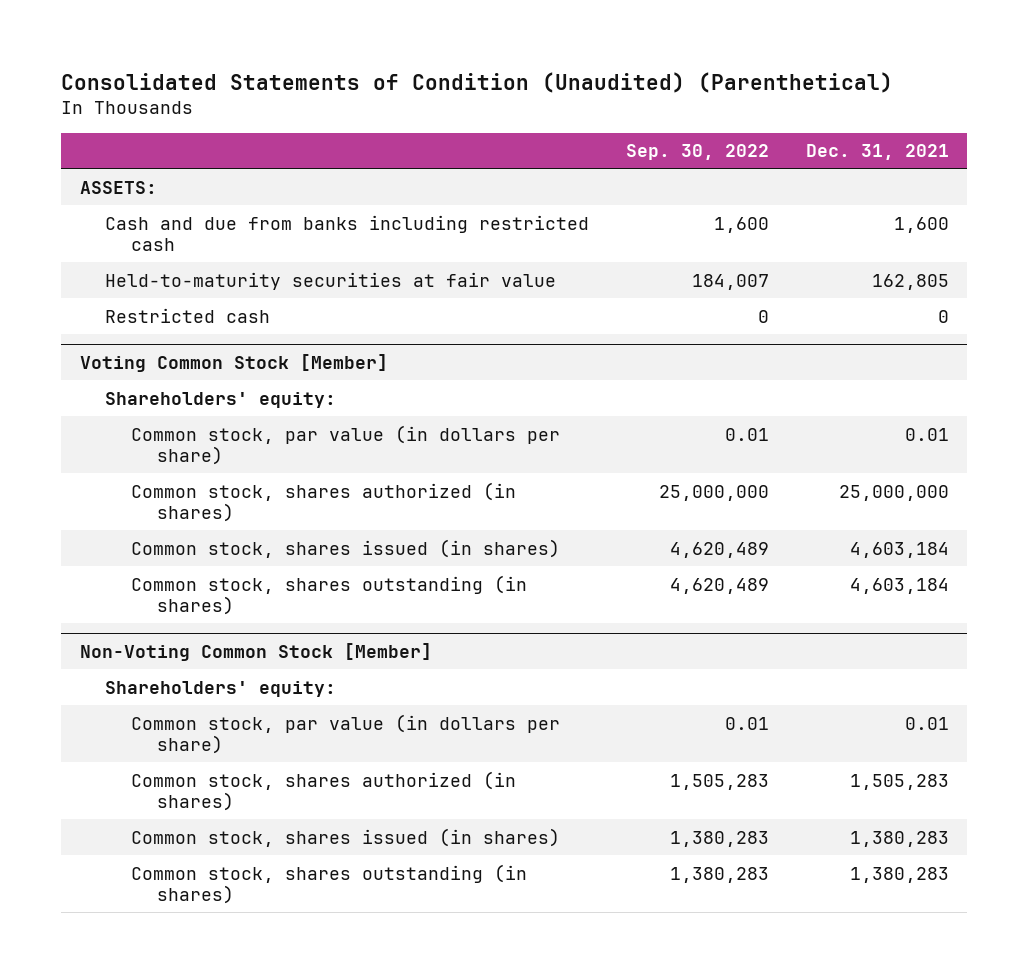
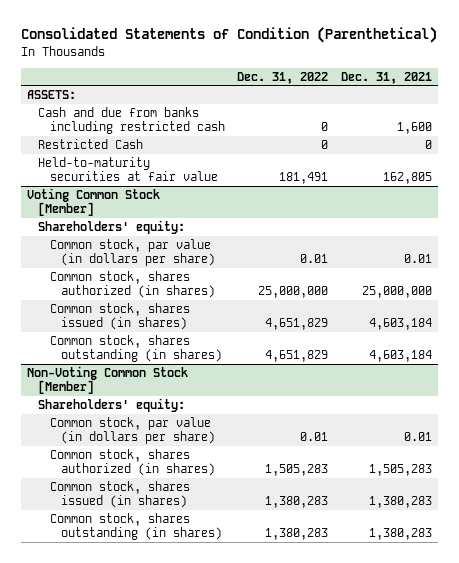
[61,71,894,93] Consolidated Statements of Condition (Unaudited) (Parenthetical) -> [20,27,437,44] Consolidated Statements of Condition (Parenthetical)
[626,144,770,161] Sep. 30, 2022 -> none
none -> [237,71,329,84] Dec. 31, 2022
none -> [38,139,144,150] Restricted Cash
[105,307,271,323] Restricted cash -> none

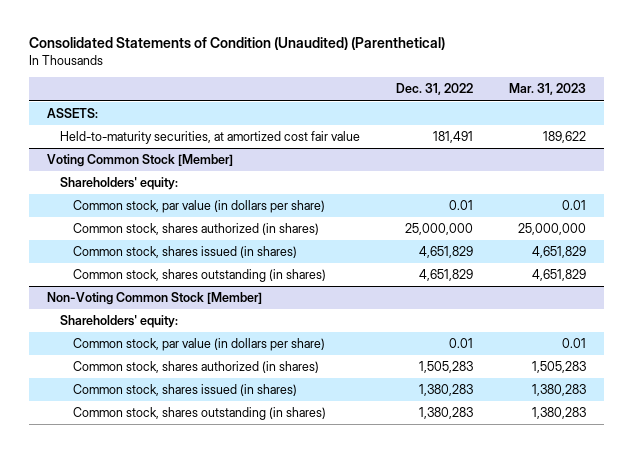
[20,27,437,44] Consolidated Statements of Condition (Parenthetical) -> [29,37,446,51] Consolidated Statements of Condition (Unaudited) (Parenthetical)
[340,71,432,84] Dec. 31, 2021 -> none
none -> [508,83,586,96] Mar. 31, 2023
[38,107,225,135] Cash and due from banks including restricted cash -> none
[38,139,144,150] Restricted Cash -> none
[38,157,218,182] Held-to-maturity securities at fair value -> [60,131,361,145] Held-to-maturity securities, at amortized cost fair value

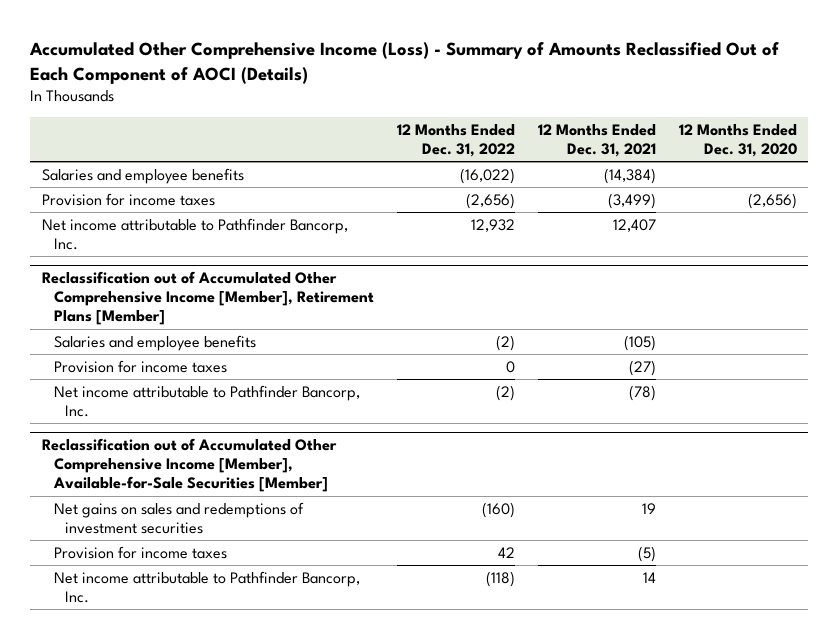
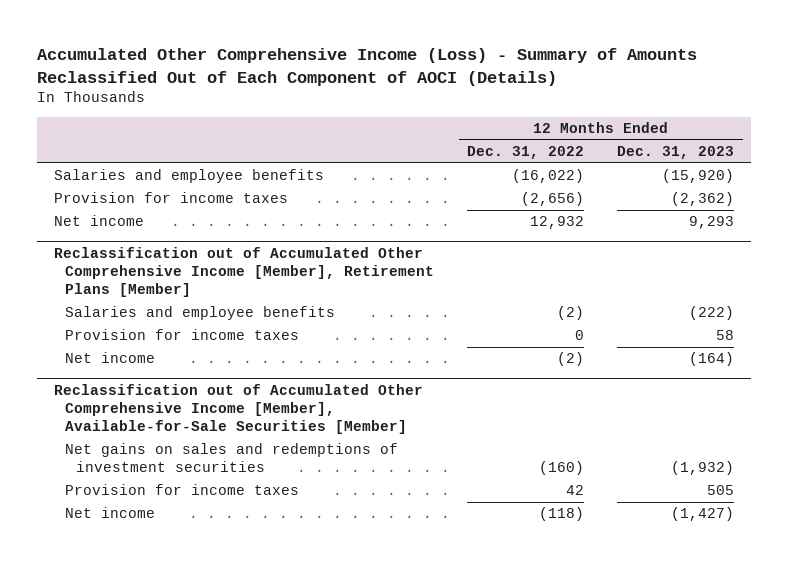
[537,124,656,158] 12 Months Ended Dec. 31, 2021 -> none
[678,124,797,158] 12 Months Ended Dec. 31, 2020 -> none
none -> [617,146,735,160] Dec. 31, 2023
[41,217,348,250] Net income attributable to Pathfinder Bancorp, Inc. -> [53,215,144,227] Net income
[53,384,360,417] Net income attributable to Pathfinder Bancorp, Inc. -> [64,352,155,364] Net income
[53,570,360,603] Net income attributable to Pathfinder Bancorp, Inc. -> [64,507,155,519] Net income

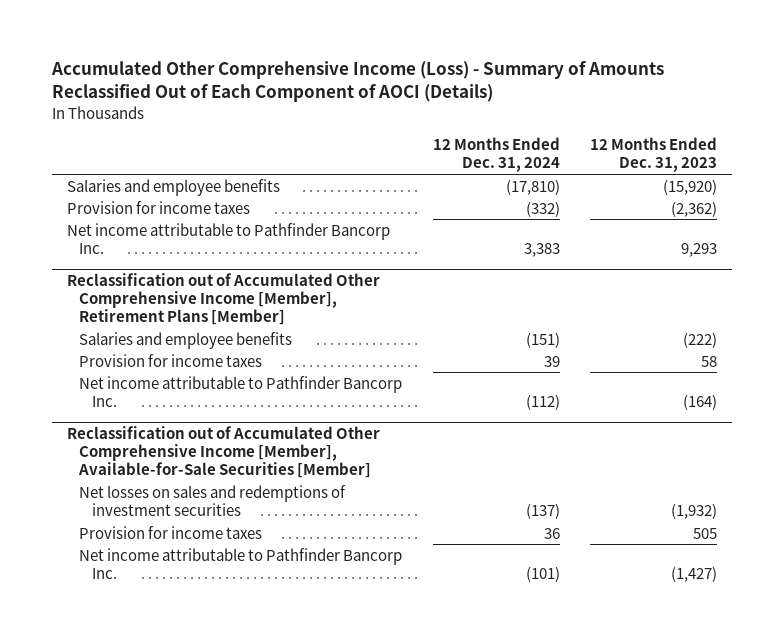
[467,146,585,160] Dec. 31, 2022 -> none
none -> [432,137,560,173] 12 Months Ended Dec. 31, 2024
[53,215,144,227] Net income -> [67,222,391,254] Net income attributable to Pathfinder Bancorp Inc.
[64,352,155,364] Net income -> [79,375,403,407] Net income attributable to Pathfinder Bancorp Inc.
[64,443,398,473] Net gains on sales and redemptions of investment securities -> [79,484,347,516] Net losses on sales and redemptions of investment securities
[64,507,155,519] Net income -> [79,547,403,579] Net income attributable to Pathfinder Bancorp Inc.

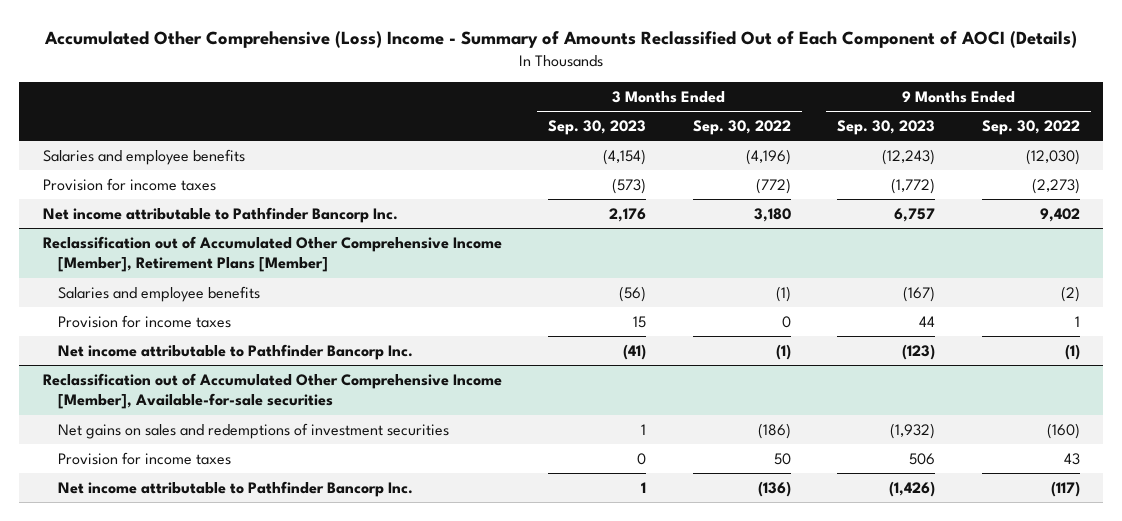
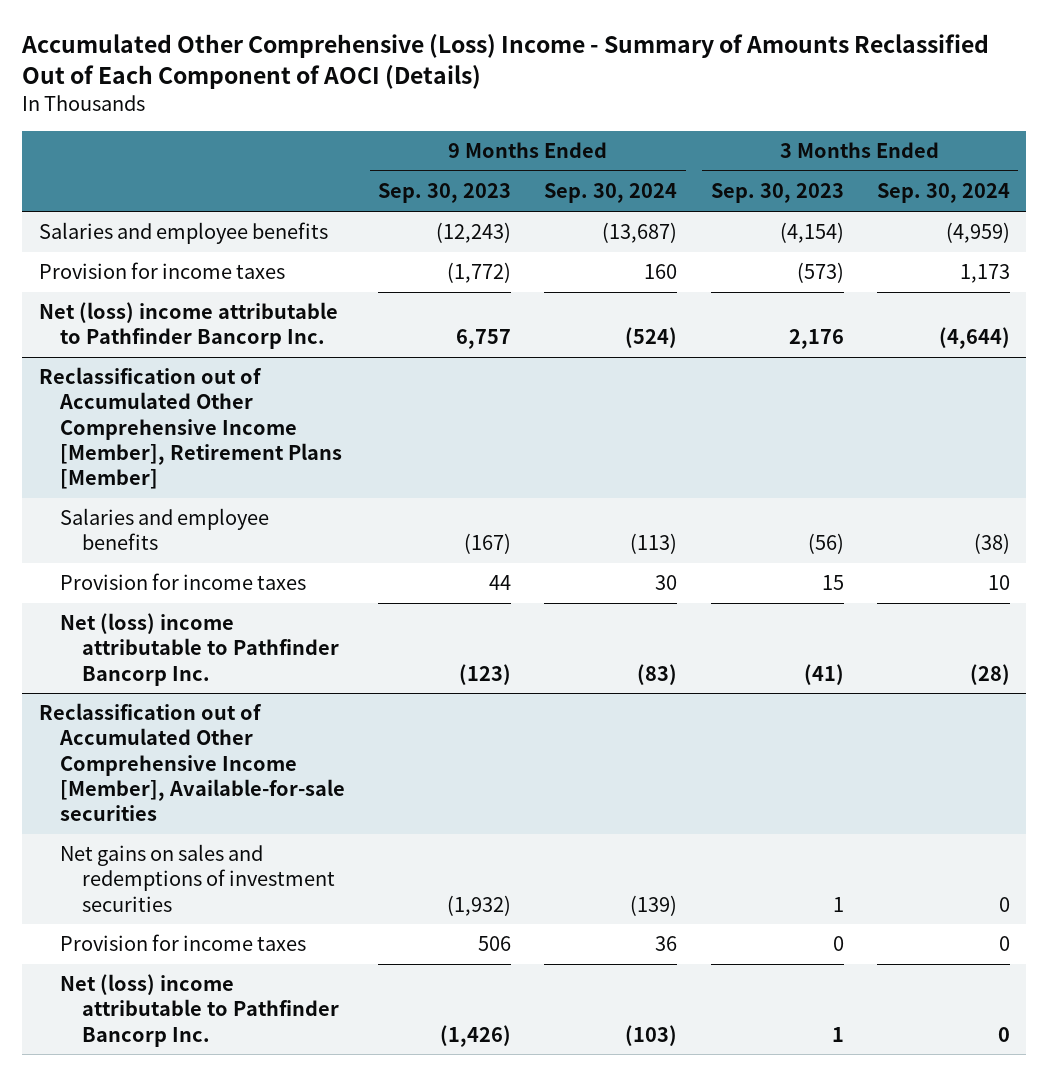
[692,120,791,136] Sep. 30, 2022 -> none
[981,120,1080,136] Sep. 30, 2022 -> none
none -> [544,183,678,204] Sep. 30, 2024
none -> [876,183,1010,204] Sep. 30, 2024
[42,206,398,223] Net income attributable to Pathfinder Bancorp Inc. -> [38,302,338,350] Net (loss) income attributable to Pathfinder Bancorp Inc.
[57,343,413,360] Net income attributable to Pathfinder Bancorp Inc. -> [60,613,339,686] Net (loss) income attributable to Pathfinder Bancorp Inc.
[57,480,413,497] Net income attributable to Pathfinder Bancorp Inc. -> [60,974,339,1047] Net (loss) income attributable to Pathfinder Bancorp Inc.

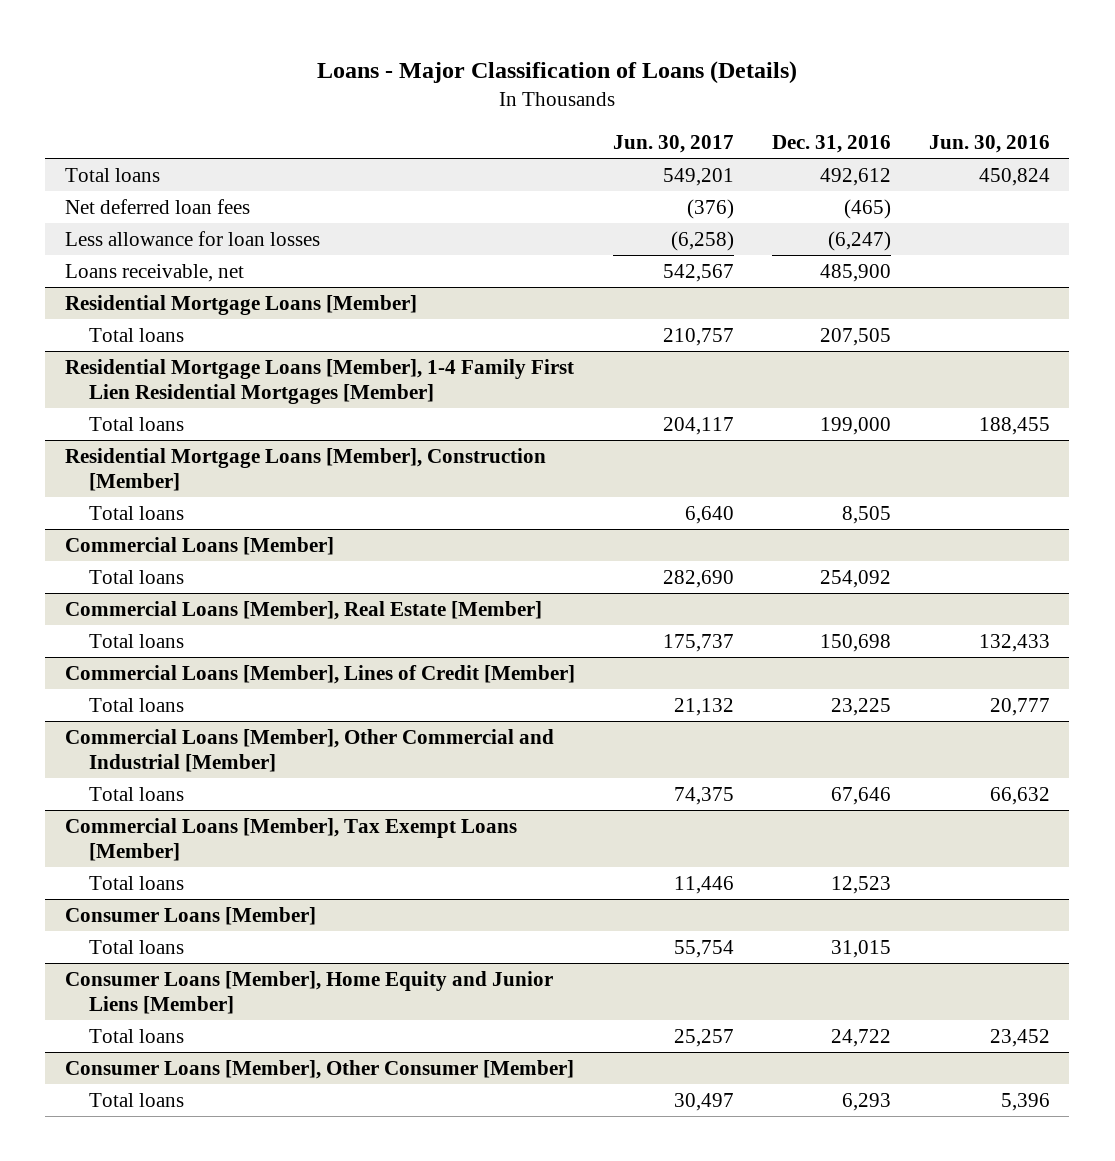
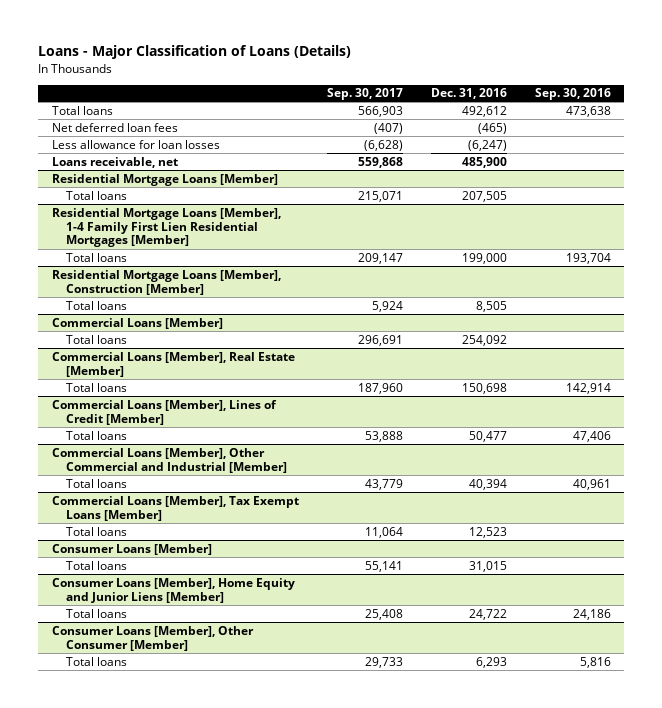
[612,135,734,154] Jun. 30, 2017 -> none
[929,135,1051,154] Jun. 30, 2016 -> none
none -> [326,88,403,101] Sep. 30, 2017
none -> [534,88,611,101] Sep. 30, 2016
[830,697,891,716] 23,225 -> [468,430,507,442] 50,477
[830,786,891,805] 67,646 -> [468,478,507,490] 40,394

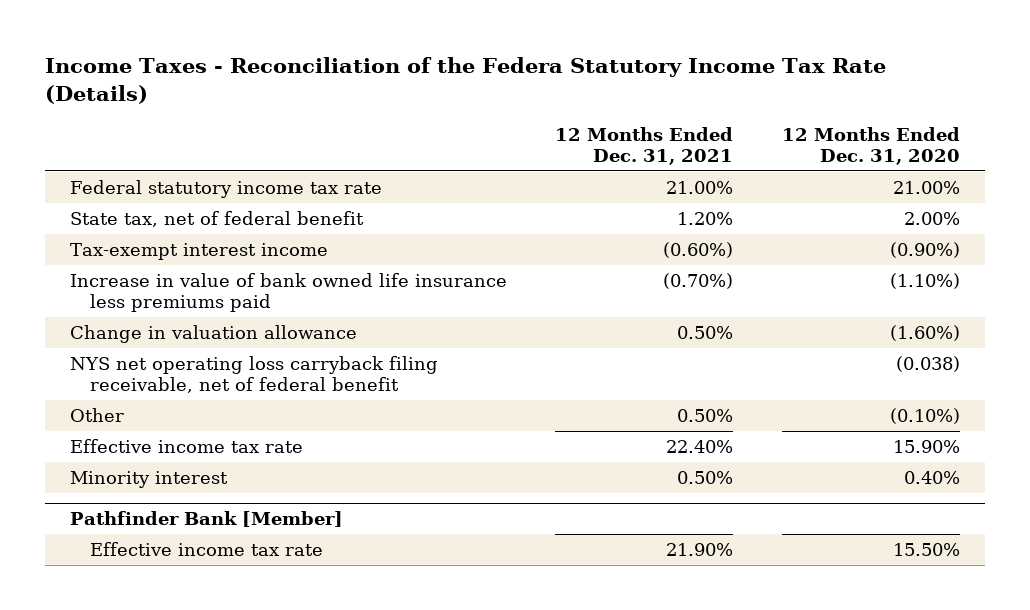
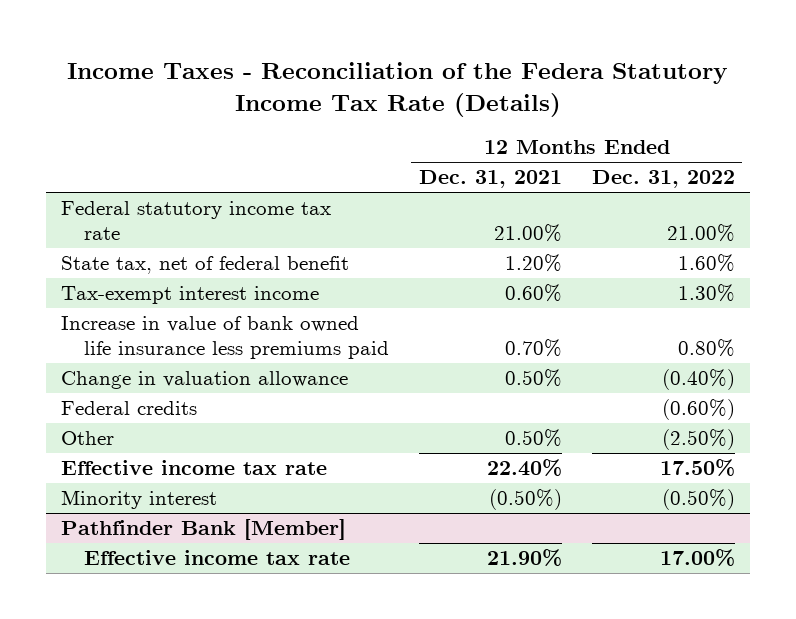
[782,127,961,166] 12 Months Ended Dec. 31, 2020 -> none
none -> [591,170,735,189] Dec. 31, 2022
[663,241,734,258] (0.60%) -> [504,284,562,303] 0.60%
[663,272,734,289] (0.70%) -> [504,338,562,357] 0.70%
[69,355,438,393] NYS net operating loss carryback filing receivable, net of federal benefit -> none
none -> [61,401,198,416] Federal credits
[677,470,734,484] 0.50% -> [488,489,562,511] (0.50%)

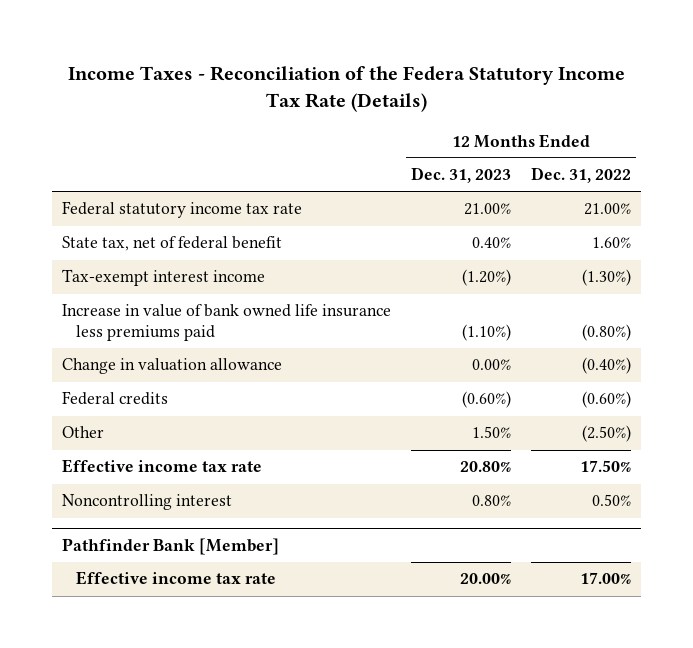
[418,170,562,189] Dec. 31, 2021 -> none
none -> [411,167,512,184] Dec. 31, 2023
[677,284,735,303] 1.30% -> [582,269,632,287] (1.30%)
[677,338,735,357] 0.80% -> [582,323,632,341] (0.80%)
[61,490,218,510] Minority interest -> [62,494,233,511] Noncontrolling interest
[661,489,735,511] (0.50%) -> [592,494,632,507] 0.50%

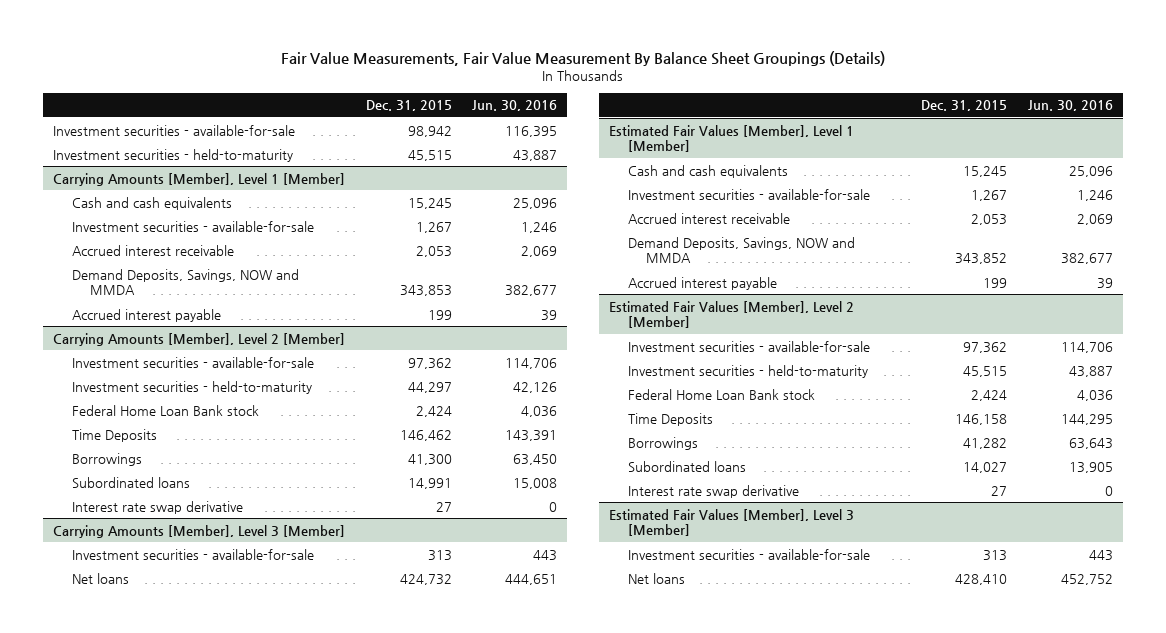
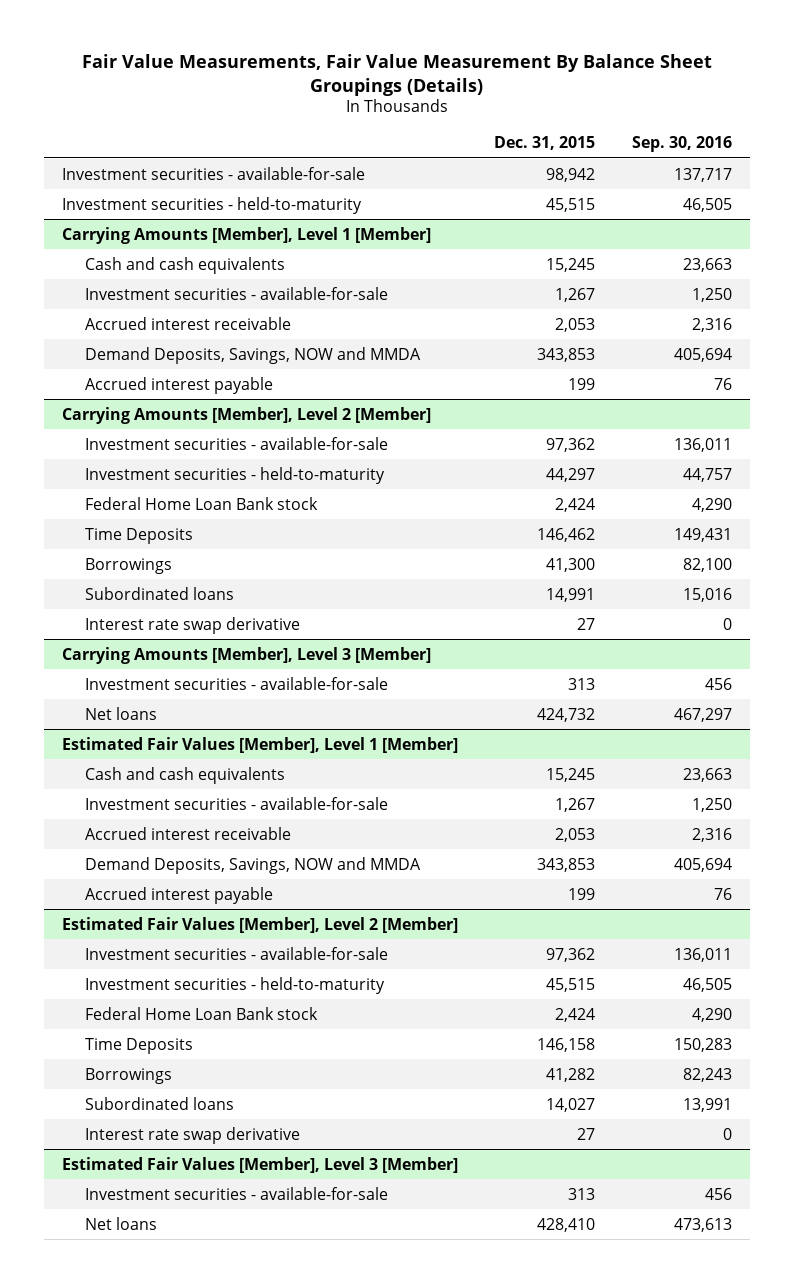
[472,100,558,112] Jun. 30, 2016 -> none
none -> [631,136,732,153] Sep. 30, 2016
[955,252,1008,264] 343,852 -> [537,857,596,872] 343,853

